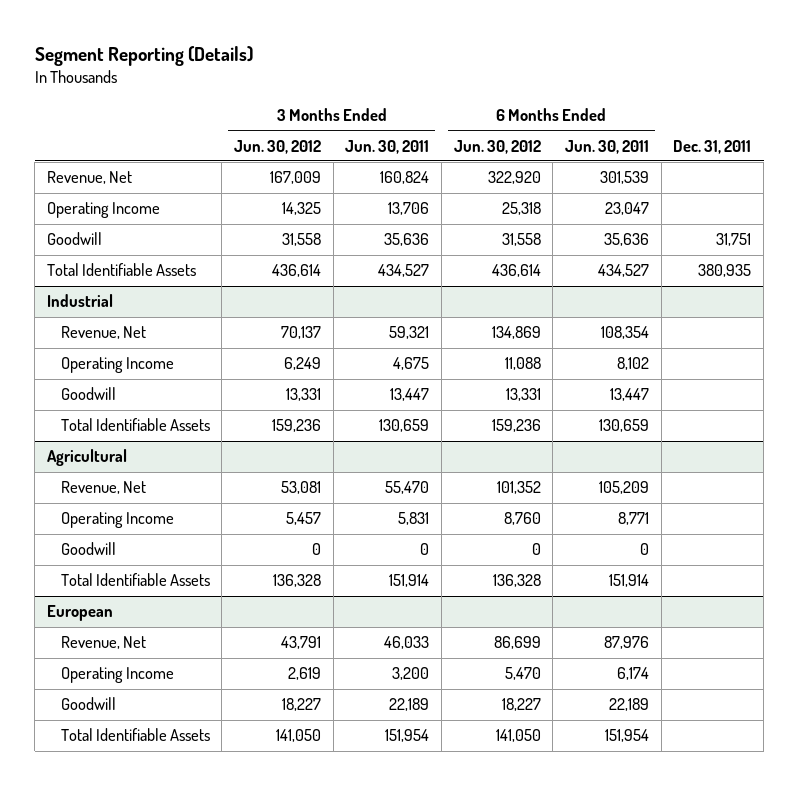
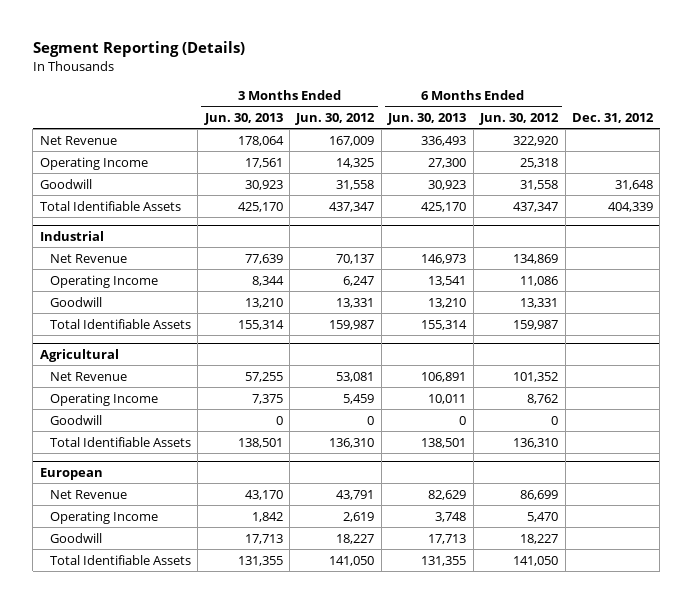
[345,139,430,154] Jun. 30, 2011 -> none
[565,139,650,154] Jun. 30, 2011 -> none
[673,139,752,154] Dec. 31, 2011 -> none
none -> [203,112,283,125] Jun. 30, 2013
none -> [387,112,467,125] Jun. 30, 2013
none -> [572,112,655,123] Dec. 31, 2012
[47,171,133,185] Revenue, Net -> [39,135,117,145] Net Revenue
[271,264,321,278] 436,614 -> [329,201,375,212] 437,347
[491,264,541,278] 436,614 -> [513,201,559,212] 437,347
[60,326,146,340] Revenue, Net -> [49,253,127,263] Net Revenue
[283,357,321,371] 6,249 -> [343,275,375,286] 6,247
[504,357,541,371] 11,088 -> [520,275,559,286] 11,086
[271,419,321,433] 159,236 -> [329,319,375,330] 159,987
[491,419,541,433] 159,236 -> [513,319,559,330] 159,987
[60,481,146,495] Revenue, Net -> [49,371,127,381] Net Revenue
[285,512,321,526] 5,457 -> [343,393,375,404] 5,459
[503,512,541,526] 8,760 -> [527,393,559,404] 8,762
[272,574,321,588] 136,328 -> [329,437,375,448] 136,310
[492,574,541,588] 136,328 -> [513,437,559,448] 136,310
[60,636,146,650] Revenue, Net -> [49,489,127,499] Net Revenue

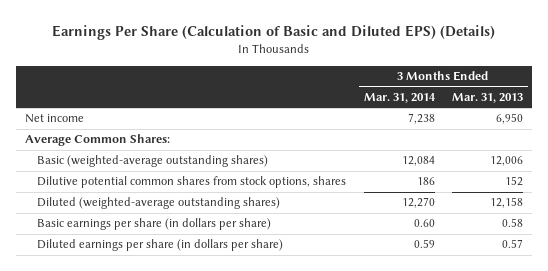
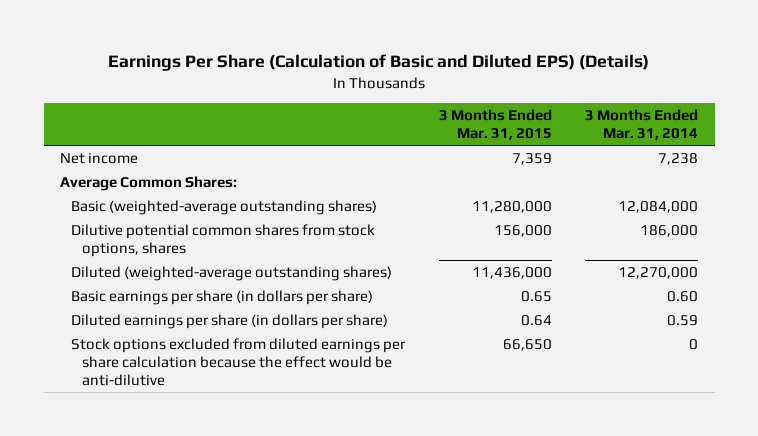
[452,93,524,104] Mar. 31, 2013 -> none
none -> [438,108,552,141] 3 Months Ended Mar. 31, 2015
[401,156,435,167] 12,084 -> [617,200,698,213] 12,084,000
[416,177,435,186] 186 -> [639,224,698,237] 186,000
[401,197,435,209] 12,270 -> [617,266,698,279] 12,270,000
none -> [71,337,407,387] Stock options excluded from diluted earnings per share calculation because the effect would be anti-dilutive

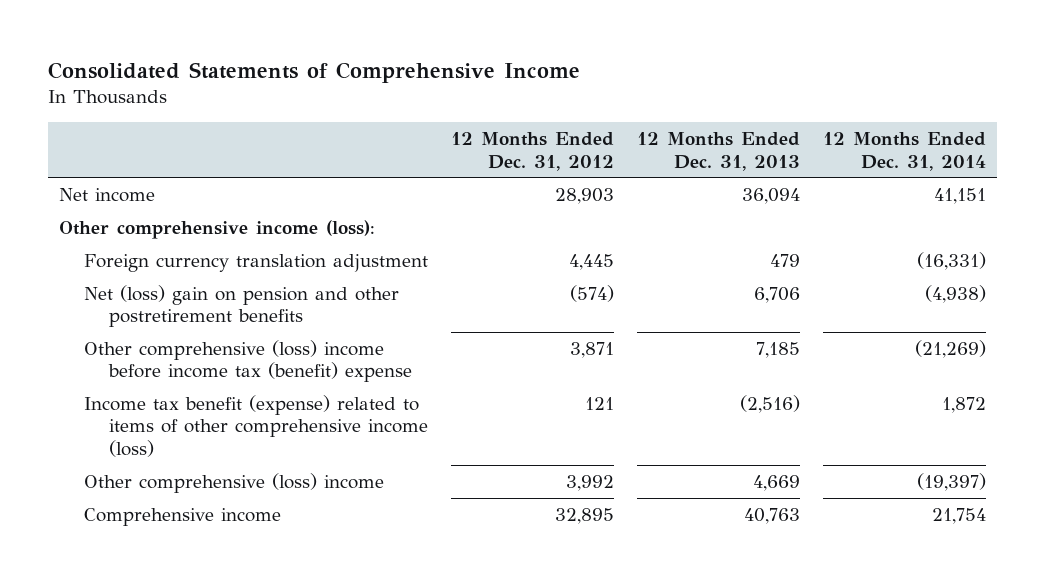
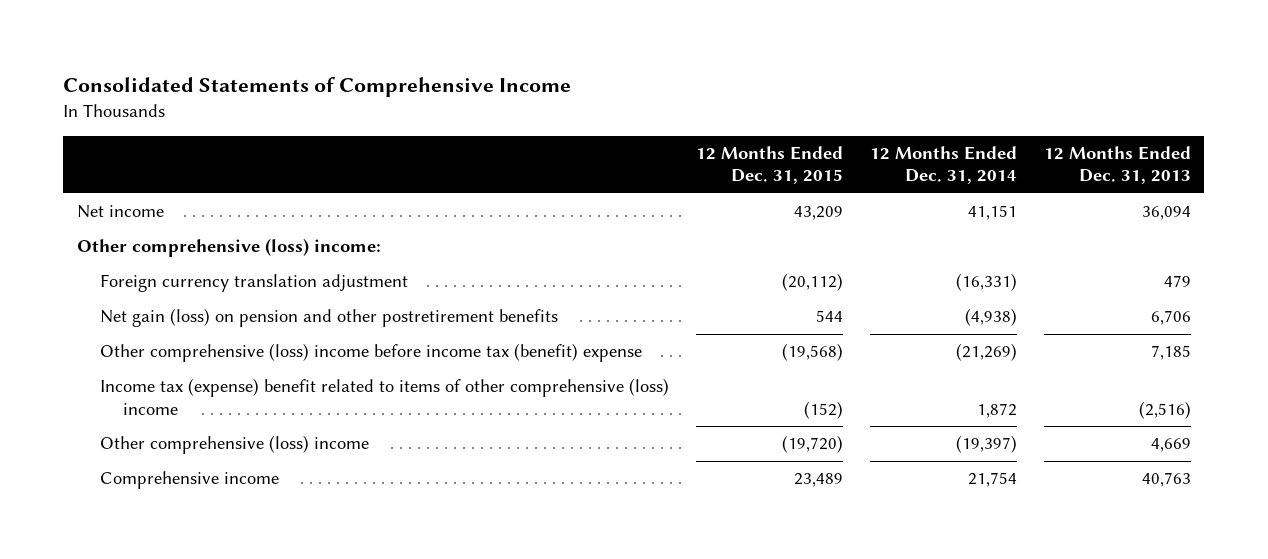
[451,132,615,171] 12 Months Ended Dec. 31, 2012 -> none
none -> [695,146,843,185] 12 Months Ended Dec. 31, 2015
[59,219,376,239] Other comprehensive income (loss): -> [76,238,381,258] Other comprehensive (loss) income:
[84,284,400,328] Net (loss) gain on pension and other postretirement benefits -> [99,308,558,328] Net gain (loss) on pension and other postretirement benefits
[84,394,429,457] Income tax benefit (expense) related to items of other comprehensive income (loss) -> [99,378,669,415] Income tax (expense) benefit related to items of other comprehensive (loss) income

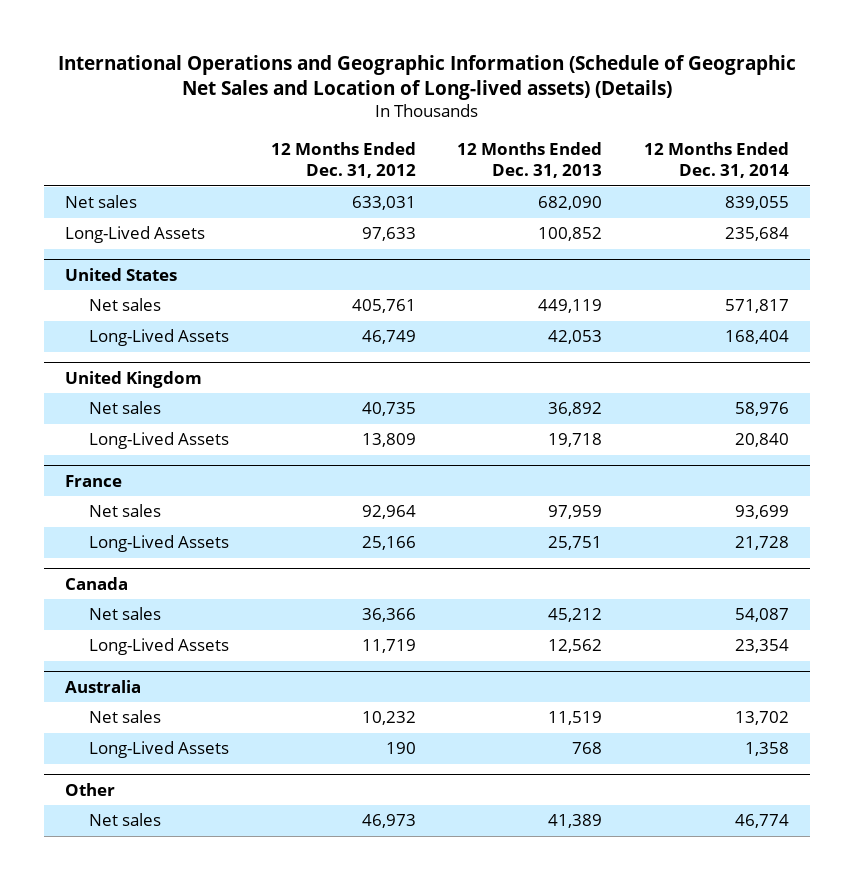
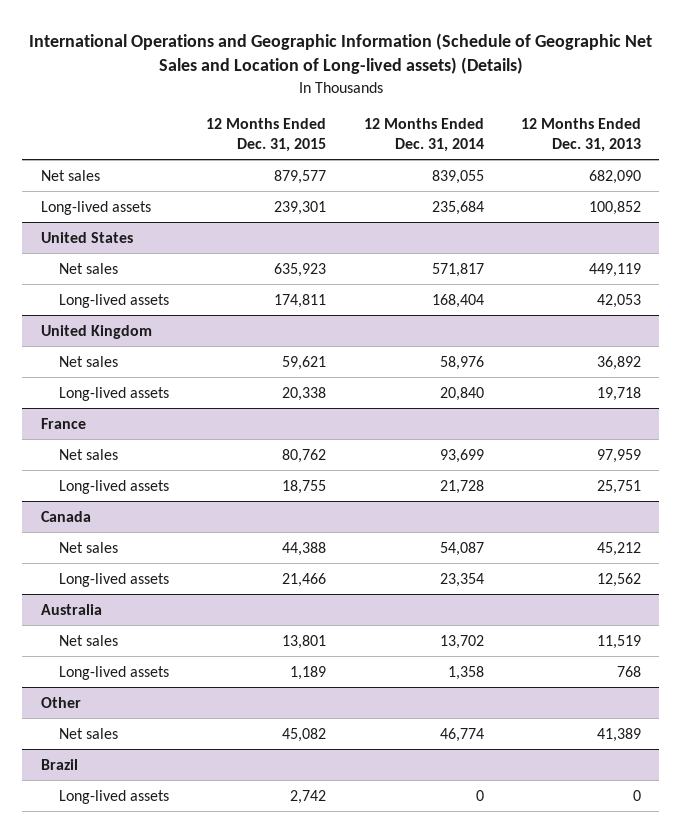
[270,142,416,178] 12 Months Ended Dec. 31, 2012 -> none
none -> [206,118,327,153] 12 Months Ended Dec. 31, 2015
[65,226,206,244] Long-Lived Assets -> [41,200,152,215] Long-lived assets
[89,329,230,347] Long-Lived Assets -> [59,293,170,308] Long-lived assets
[89,432,230,450] Long-Lived Assets -> [59,386,170,401] Long-lived assets
[89,535,230,553] Long-Lived Assets -> [59,479,170,494] Long-lived assets
[89,638,230,656] Long-Lived Assets -> [59,572,170,587] Long-lived assets
[89,741,230,759] Long-Lived Assets -> [59,665,170,680] Long-lived assets
none -> [41,758,79,770] Brazil
none -> [59,789,170,804] Long-lived assets

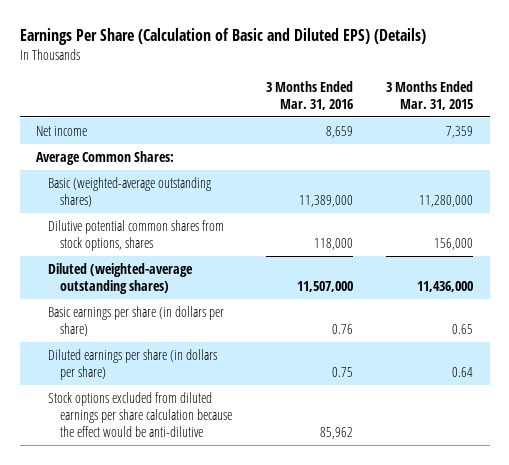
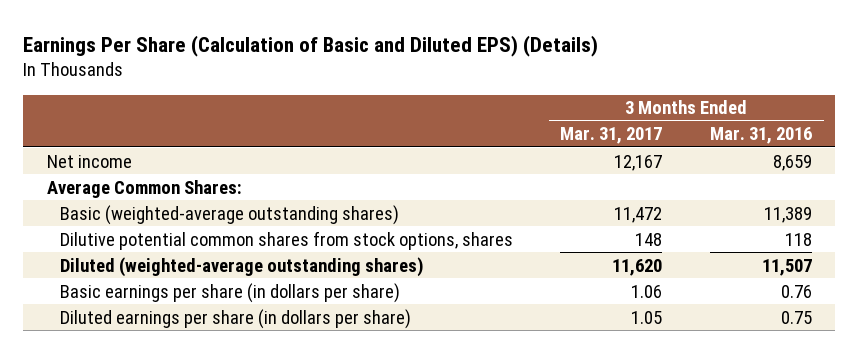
[386,80,474,110] 3 Months Ended Mar. 31, 2015 -> none
none -> [560,127,663,145] Mar. 31, 2017
[298,194,353,207] 11,389,000 -> [763,206,812,223] 11,389
[313,237,353,250] 118,000 -> [784,232,812,246] 118
[296,280,353,292] 11,507,000 -> [761,258,812,276] 11,507
[48,391,233,437] Stock options excluded from diluted earnings per share calculation because the effect would be anti-dilutive -> none

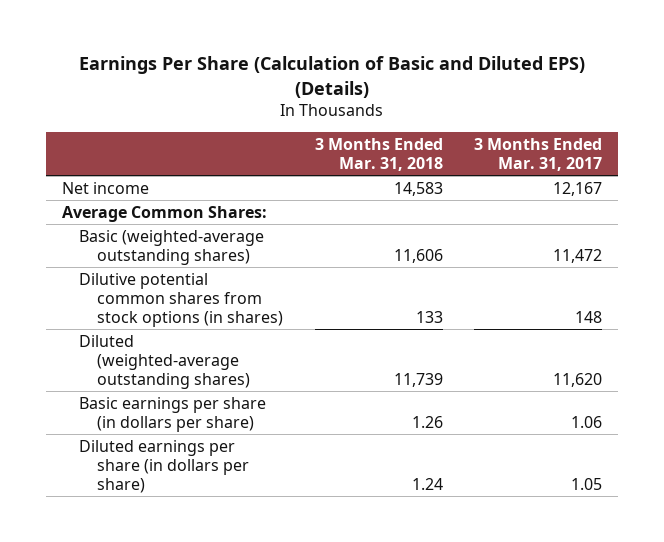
[709,127,812,145] Mar. 31, 2016 -> none
none -> [314,137,443,171] 3 Months Ended Mar. 31, 2018
[59,230,513,250] Dilutive potential common shares from stock options, shares -> [79,272,283,328] Dilutive potential common shares from stock options (in shares)

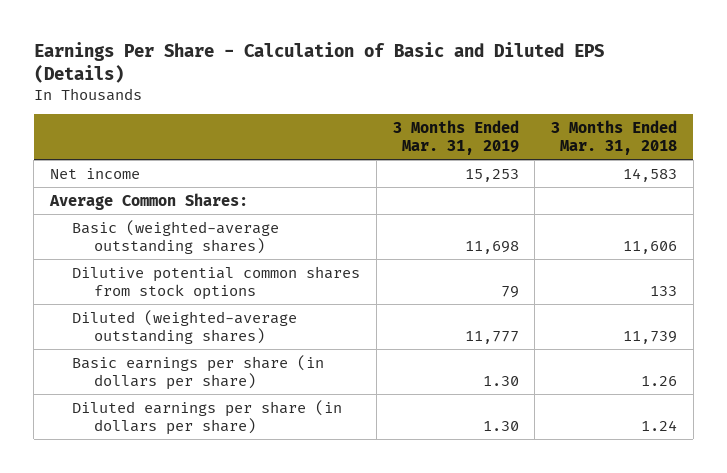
[79,56,586,98] Earnings Per Share (Calculation of Basic and Diluted EPS) (Details) -> [33,41,604,83] Earnings Per Share - Calculation of Basic and Diluted EPS (Details)
[474,137,603,171] 3 Months Ended Mar. 31, 2017 -> none
none -> [392,120,519,155] 3 Months Ended Mar. 31, 2019
[79,272,283,328] Dilutive potential common shares from stock options (in shares) -> [72,265,361,300] Dilutive potential common shares from stock options

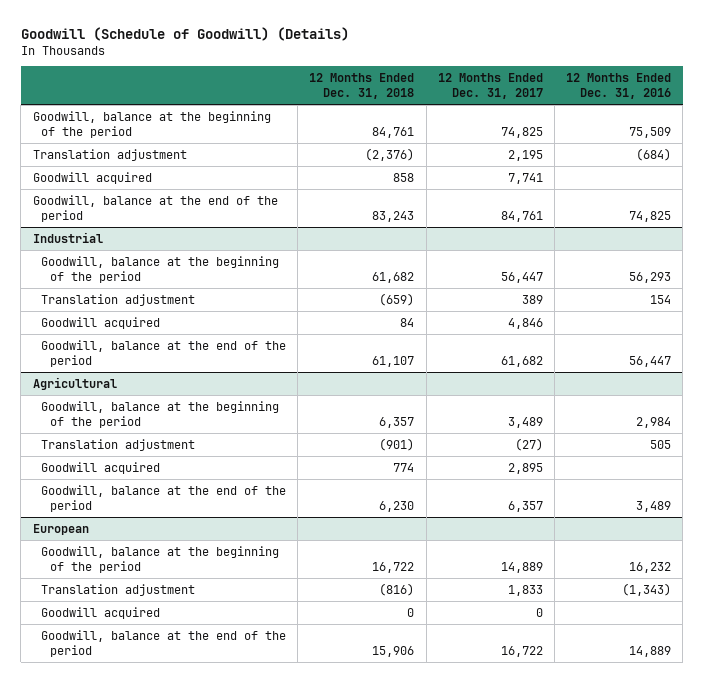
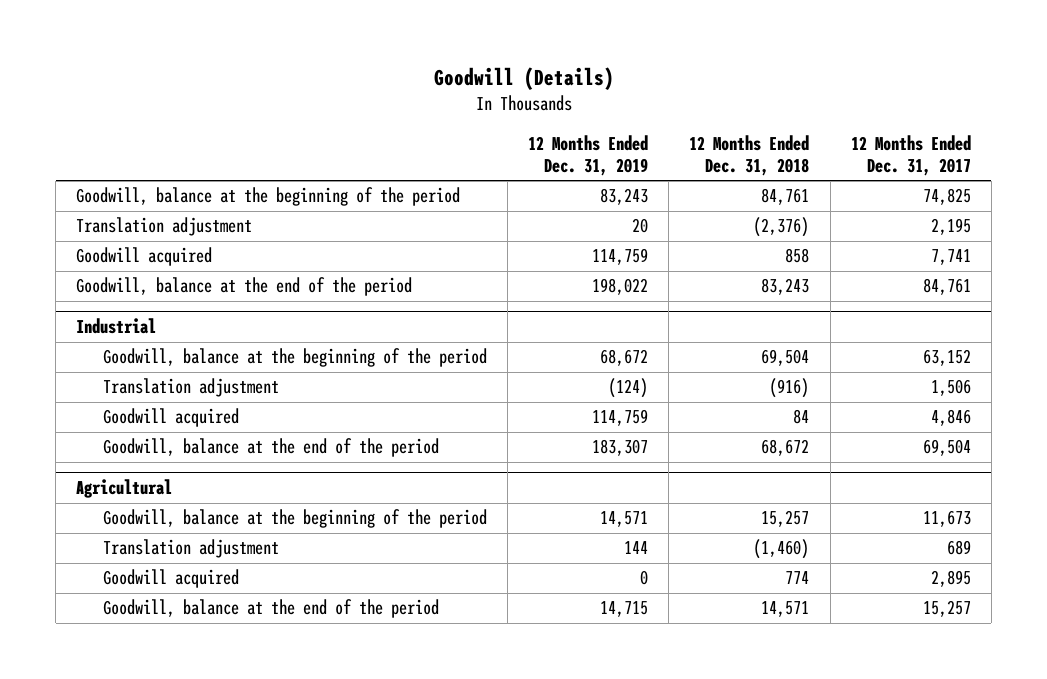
[20,26,349,41] Goodwill (Schedule of Goodwill) (Details) -> [433,66,614,90] Goodwill (Details)
[566,72,672,99] 12 Months Ended Dec. 31, 2016 -> none
none -> [527,134,648,176] 12 Months Ended Dec. 31, 2019
[372,271,415,283] 61,682 -> [761,349,810,367] 69,504
[500,271,543,283] 56,447 -> [922,349,971,367] 63,152
[379,292,415,306] (659) -> [769,378,810,399] (916)
[521,294,543,304] 389 -> [930,379,971,397] 1,506
[372,355,415,367] 61,107 -> [761,439,810,457] 68,672
[500,355,543,367] 61,682 -> [922,439,971,457] 69,504
[379,416,415,428] 6,357 -> [761,510,810,528] 15,257
[507,416,543,428] 3,489 -> [922,510,971,528] 11,673
[379,437,415,451] (901) -> [753,539,810,560] (1,460)
[514,437,543,451] (27) -> [946,540,971,556] 689
[32,523,89,535] European -> none
[41,545,280,573] Goodwill, balance at the beginning of the period -> none
[41,583,196,596] Translation adjustment -> none
[41,606,161,619] Goodwill acquired -> none
[41,629,287,657] Goodwill, balance at the end of the period -> none
[379,500,415,512] 6,230 -> [761,601,810,618] 14,571
[507,500,543,512] 6,357 -> [922,600,971,618] 15,257

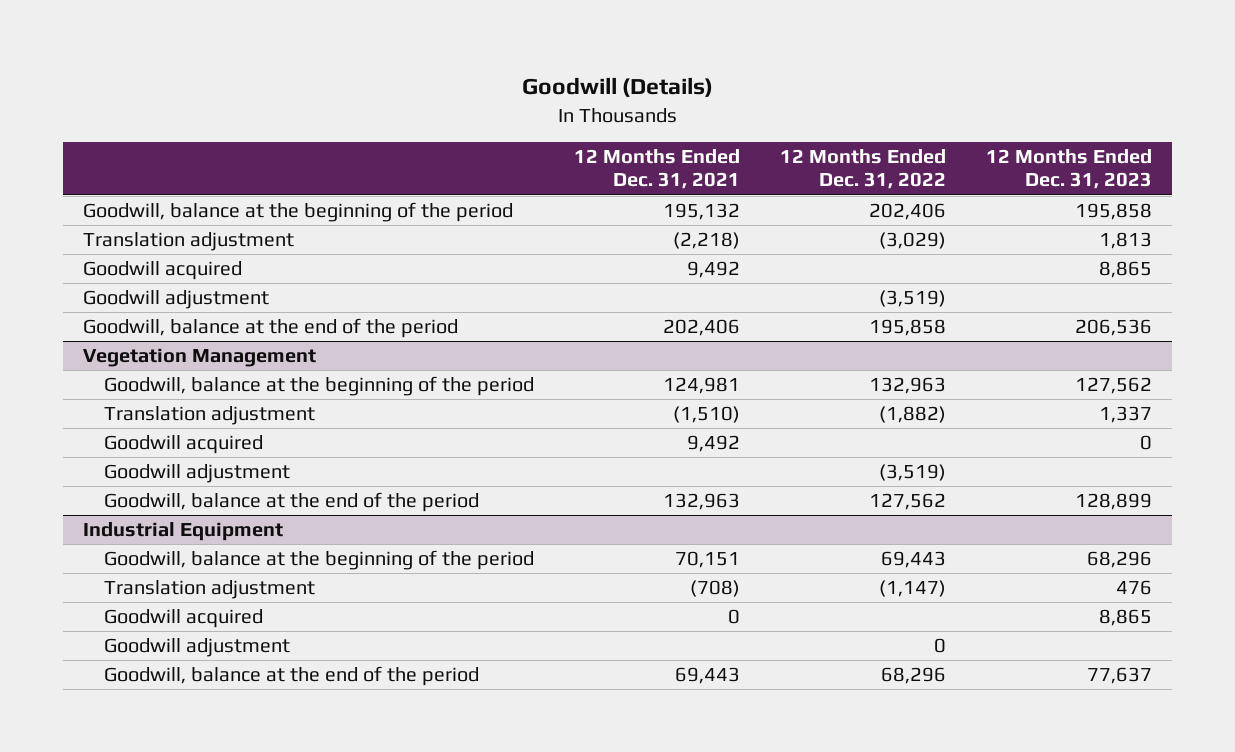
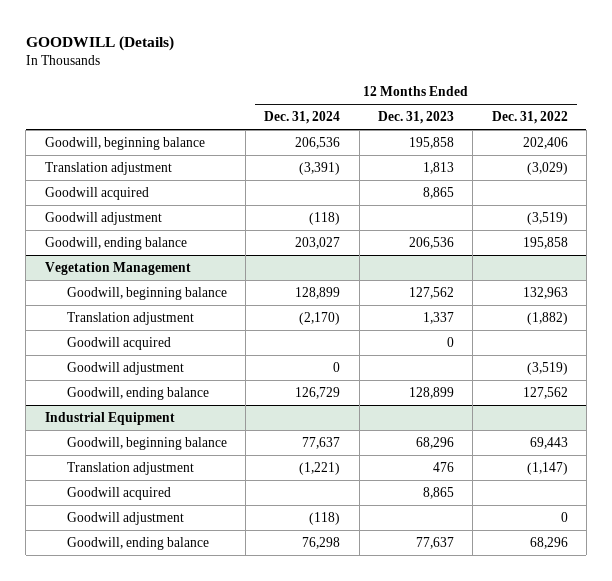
[521,77,713,98] Goodwill (Details) -> [25,36,174,52] GOODWILL (Details)
[573,148,740,190] 12 Months Ended Dec. 31, 2021 -> none
none -> [264,111,341,125] Dec. 31, 2024
[83,202,514,223] Goodwill, balance at the beginning of the period -> [44,136,205,150] Goodwill, beginning balance
[83,318,459,339] Goodwill, balance at the end of the period -> [44,236,187,250] Goodwill, ending balance
[103,376,534,397] Goodwill, balance at the beginning of the period -> [66,286,227,300] Goodwill, beginning balance
[103,492,479,513] Goodwill, balance at the end of the period -> [66,386,209,400] Goodwill, ending balance
[103,550,534,571] Goodwill, balance at the beginning of the period -> [66,436,227,450] Goodwill, beginning balance
[103,666,479,687] Goodwill, balance at the end of the period -> [66,536,209,550] Goodwill, ending balance

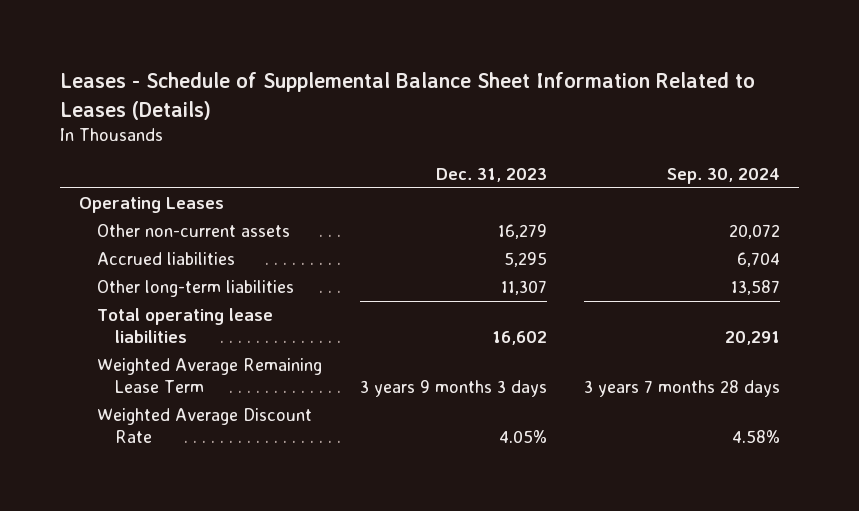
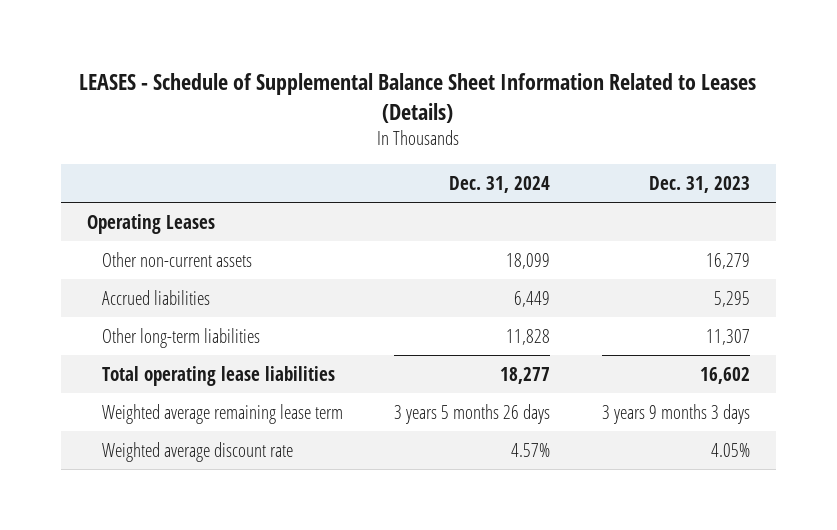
[60,72,756,120] Leases - Schedule of Supplemental Balance Sheet Information Related to Leases (Details) -> [79,73,757,123] LEASES - Schedule of Supplemental Balance Sheet Information Related to Leases (Details)
[667,167,781,184] Sep. 30, 2024 -> none
none -> [449,175,551,193] Dec. 31, 2024
[97,358,323,393] Weighted Average Remaining Lease Term -> [101,403,343,424] Weighted average remaining lease term
[97,408,313,443] Weighted Average Discount Rate -> [101,441,293,462] Weighted average discount rate

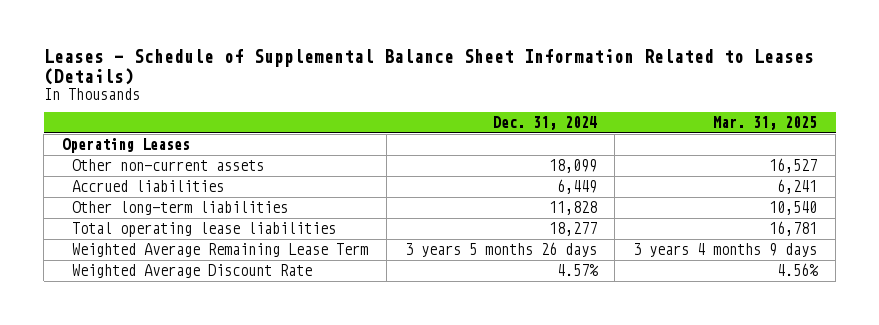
[79,73,757,123] LEASES - Schedule of Supplemental Balance Sheet Information Related to Leases (Details) -> [43,49,814,85] Leases - Schedule of Supplemental Balance Sheet Information Related to Leases (Details)
[648,175,750,193] Dec. 31, 2023 -> none
none -> [713,116,818,131] Mar. 31, 2025
[101,403,343,424] Weighted average remaining lease term -> [71,243,368,258] Weighted Average Remaining Lease Term
[101,441,293,462] Weighted average discount rate -> [71,264,312,279] Weighted Average Discount Rate

